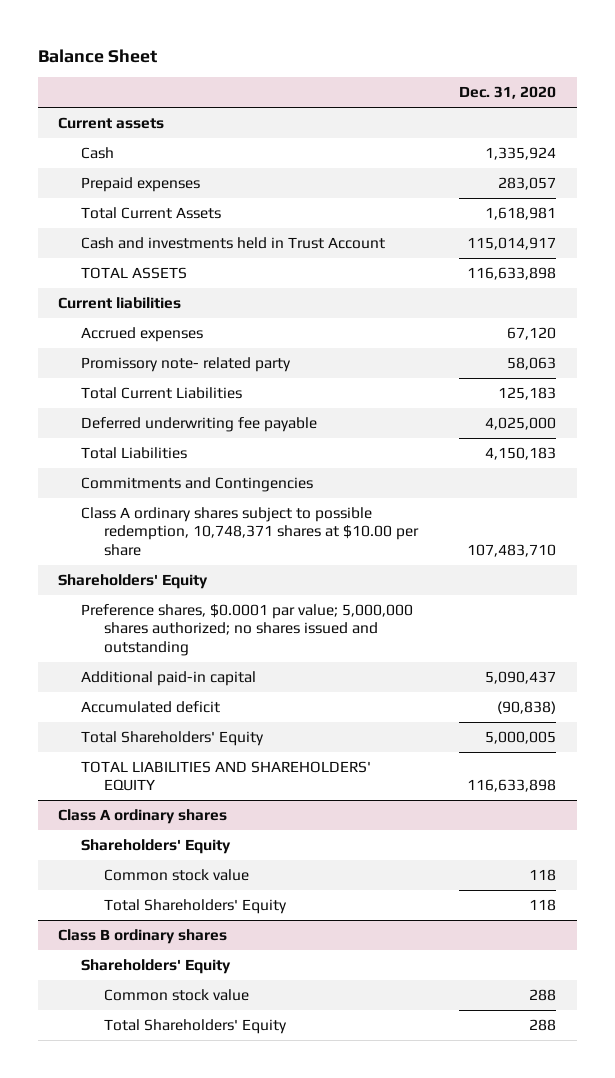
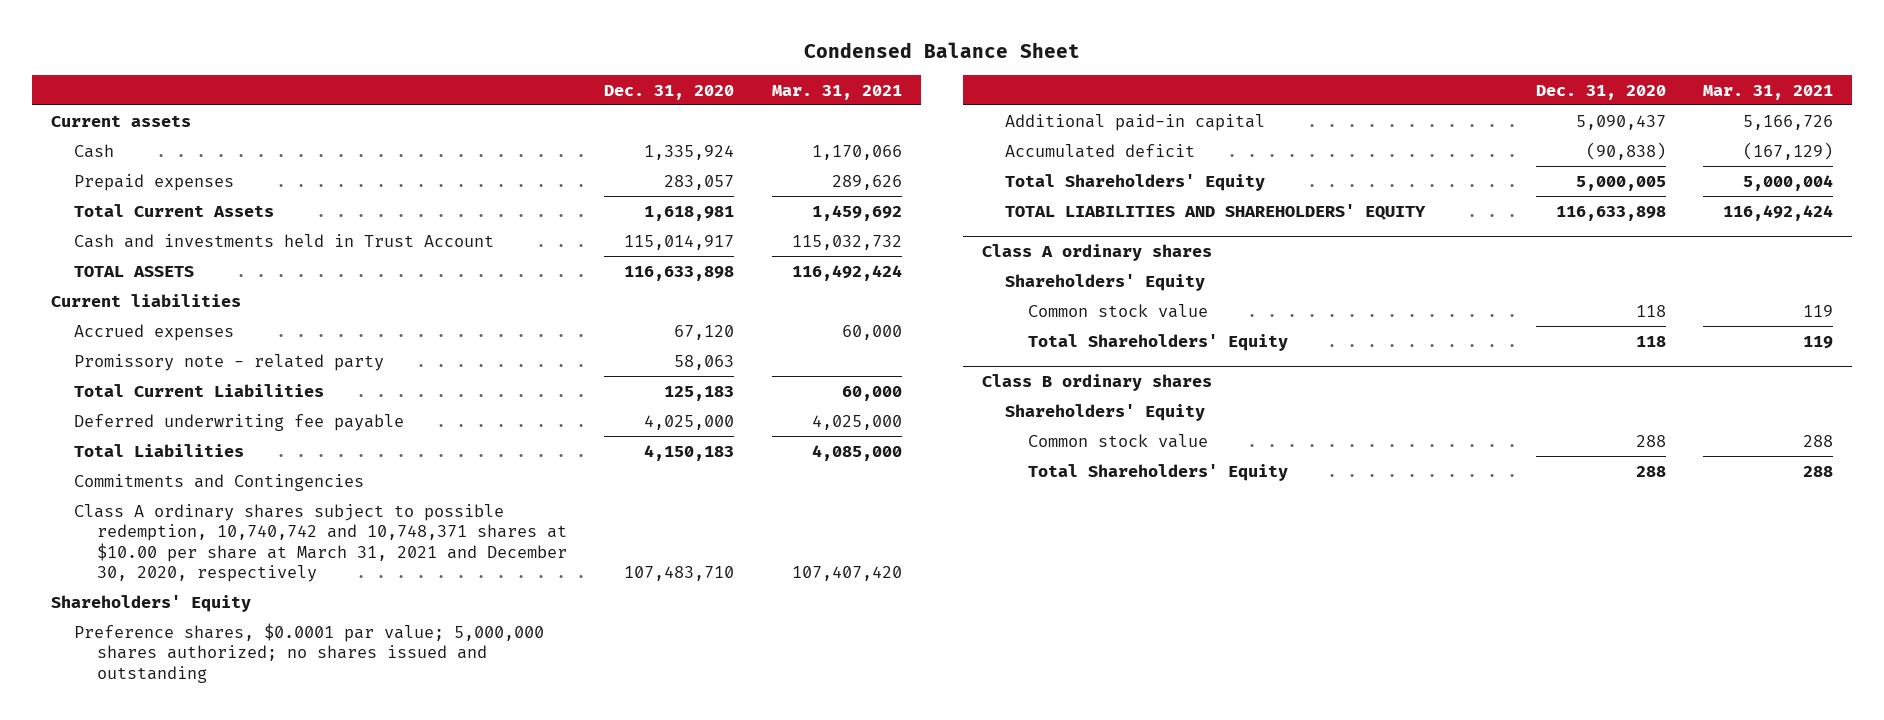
[37,48,157,63] Balance Sheet -> [804,41,1081,58] Condensed Balance Sheet
none -> [772,84,903,100] Mar. 31, 2021
[81,357,292,373] Promissory note- related party -> [73,353,384,371] Promissory note - related party
[81,507,420,556] Class A ordinary shares subject to possible redemption, 10,748,371 shares at $10.00 per share -> [73,503,567,583] Class A ordinary shares subject to possible redemption, 10,740,742 and 10,748,371 shares at $10.00 per share at March 31, 2021 and December 30, 2020, respectively

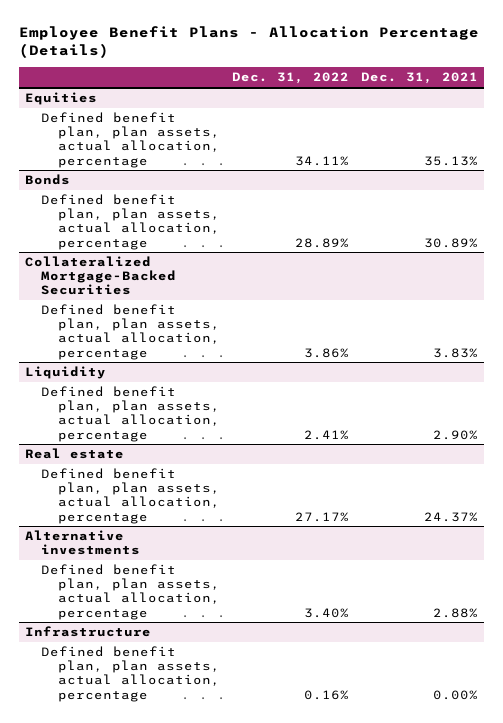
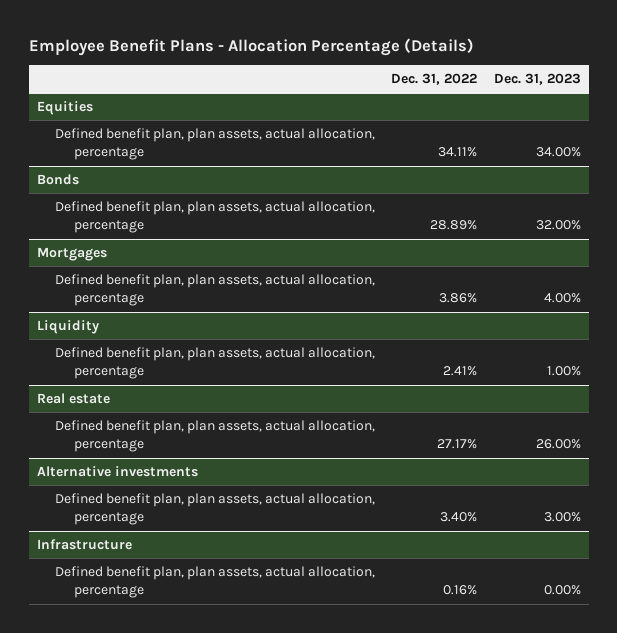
[361,72,479,85] Dec. 31, 2021 -> none
none -> [493,72,581,85] Dec. 31, 2023
[24,256,177,296] Collateralized Mortgage-Backed Securities -> [36,247,107,262] Mortgages

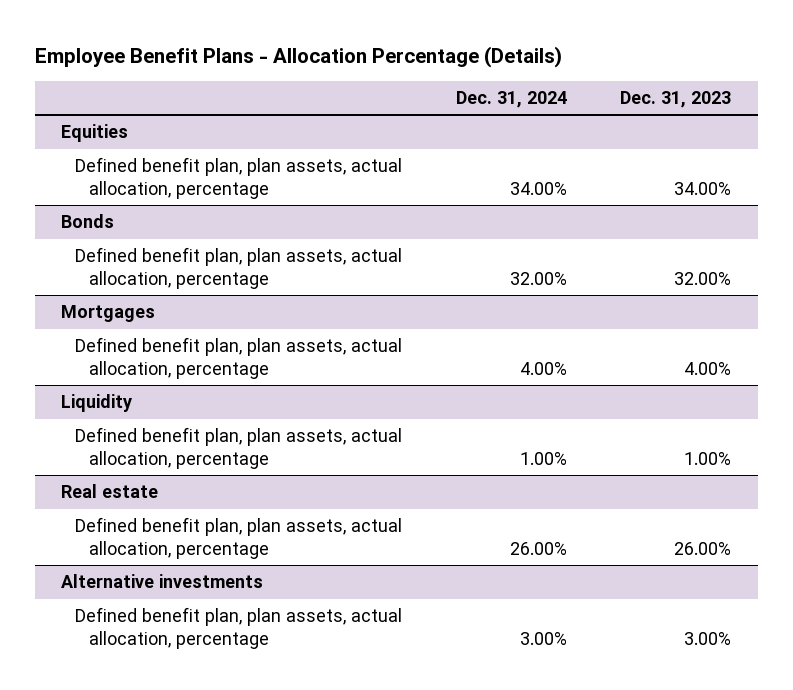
[391,72,478,85] Dec. 31, 2022 -> none
none -> [455,90,567,108] Dec. 31, 2024
[36,539,132,551] Infrastructure -> none
[55,566,376,599] Defined benefit plan, plan assets, actual allocation, percentage -> none

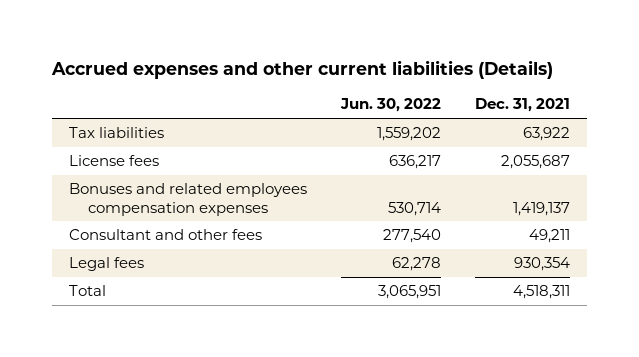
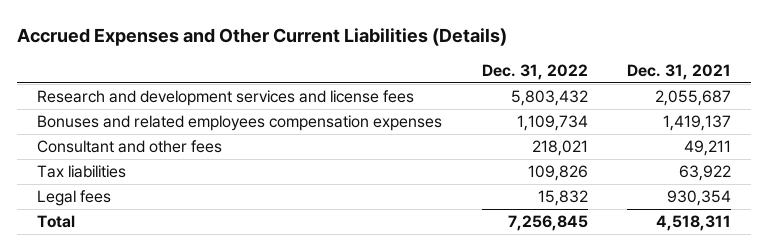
[50,60,553,80] Accrued expenses and other current liabilities (Details) -> [17,28,508,47] Accrued Expenses and Other Current Liabilities (Details)
[339,98,441,113] Jun. 30, 2022 -> none
none -> [481,64,588,81] Dec. 31, 2022
[68,155,159,167] License fees -> [37,90,415,107] Research and development services and license fees
[68,127,164,139] Tax liabilities -> [37,165,127,179] Tax liabilities

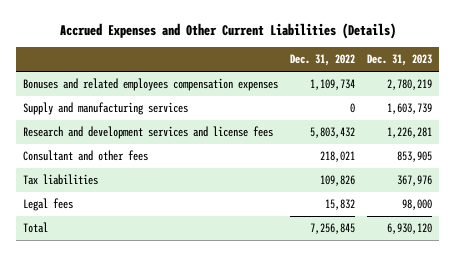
[627,64,732,81] Dec. 31, 2021 -> none
none -> [367,54,433,67] Dec. 31, 2023
none -> [22,102,188,116] Supply and manufacturing services
[37,90,415,107] Research and development services and license fees -> [22,126,273,140] Research and development services and license fees

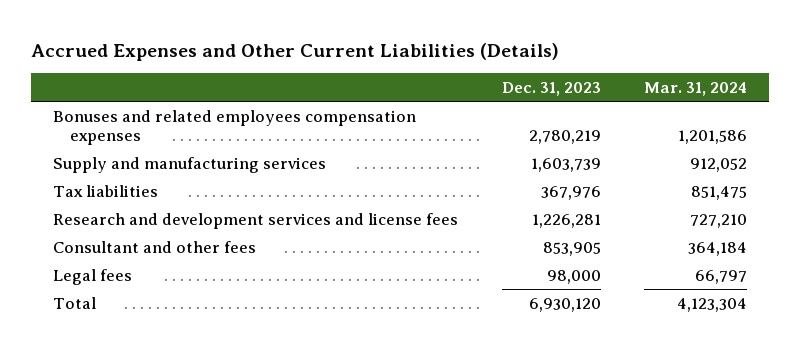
[290,54,356,67] Dec. 31, 2022 -> none
none -> [644,82,748,97] Mar. 31, 2024
[22,174,98,186] Tax liabilities -> [52,184,158,197] Tax liabilities

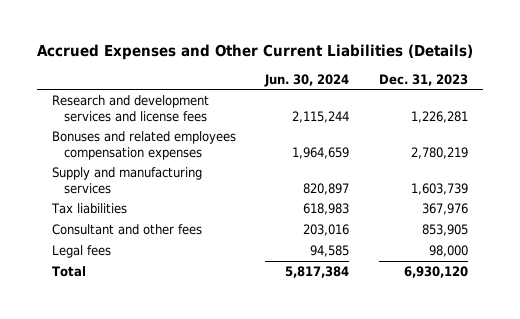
[644,82,748,97] Mar. 31, 2024 -> none
none -> [264,73,350,87] Jun. 30, 2024
[52,212,458,229] Research and development services and license fees -> [51,94,209,122] Research and development services and license fees

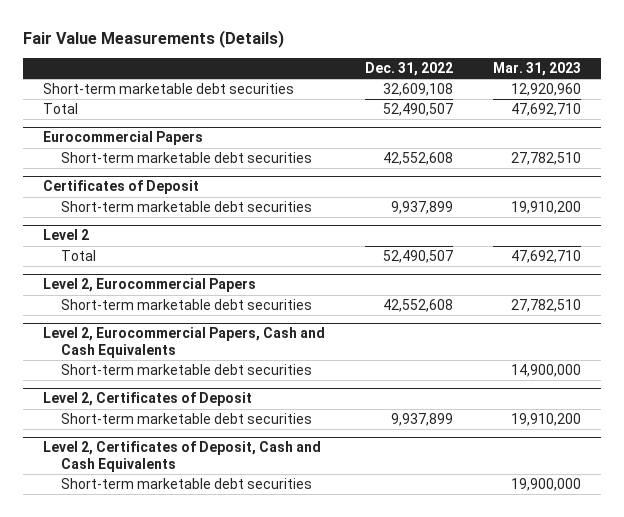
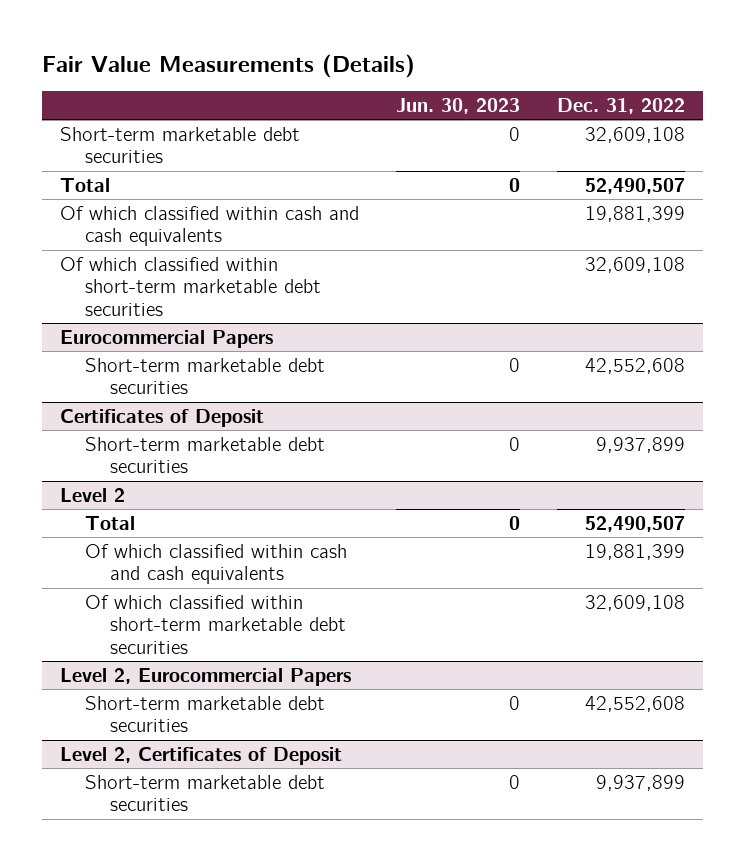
[493,62,582,77] Mar. 31, 2023 -> none
none -> [395,97,520,114] Jun. 30, 2023
none -> [60,205,360,247] Of which classified within cash and cash equivalents
none -> [60,256,322,316] Of which classified within short-term marketable debt securities
none -> [85,543,348,585] Of which classified within cash and cash equivalents
none -> [85,594,347,654] Of which classified within short-term marketable debt securities
[43,327,326,359] Level 2, Eurocommercial Papers, Cash and Cash Equivalents -> none
[61,363,313,375] Short-term marketable debt securities -> none
[43,441,322,473] Level 2, Certificates of Deposit, Cash and Cash Equivalents -> none
[61,477,313,489] Short-term marketable debt securities -> none

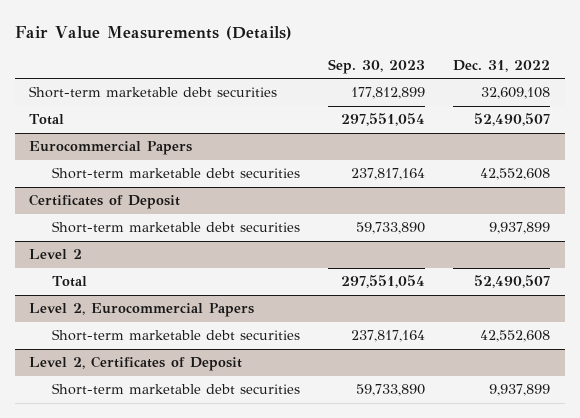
[395,97,520,114] Jun. 30, 2023 -> none
none -> [328,59,426,75] Sep. 30, 2023
[60,205,360,247] Of which classified within cash and cash equivalents -> none
[60,256,322,316] Of which classified within short-term marketable debt securities -> none
[85,543,348,585] Of which classified within cash and cash equivalents -> none
[85,594,347,654] Of which classified within short-term marketable debt securities -> none

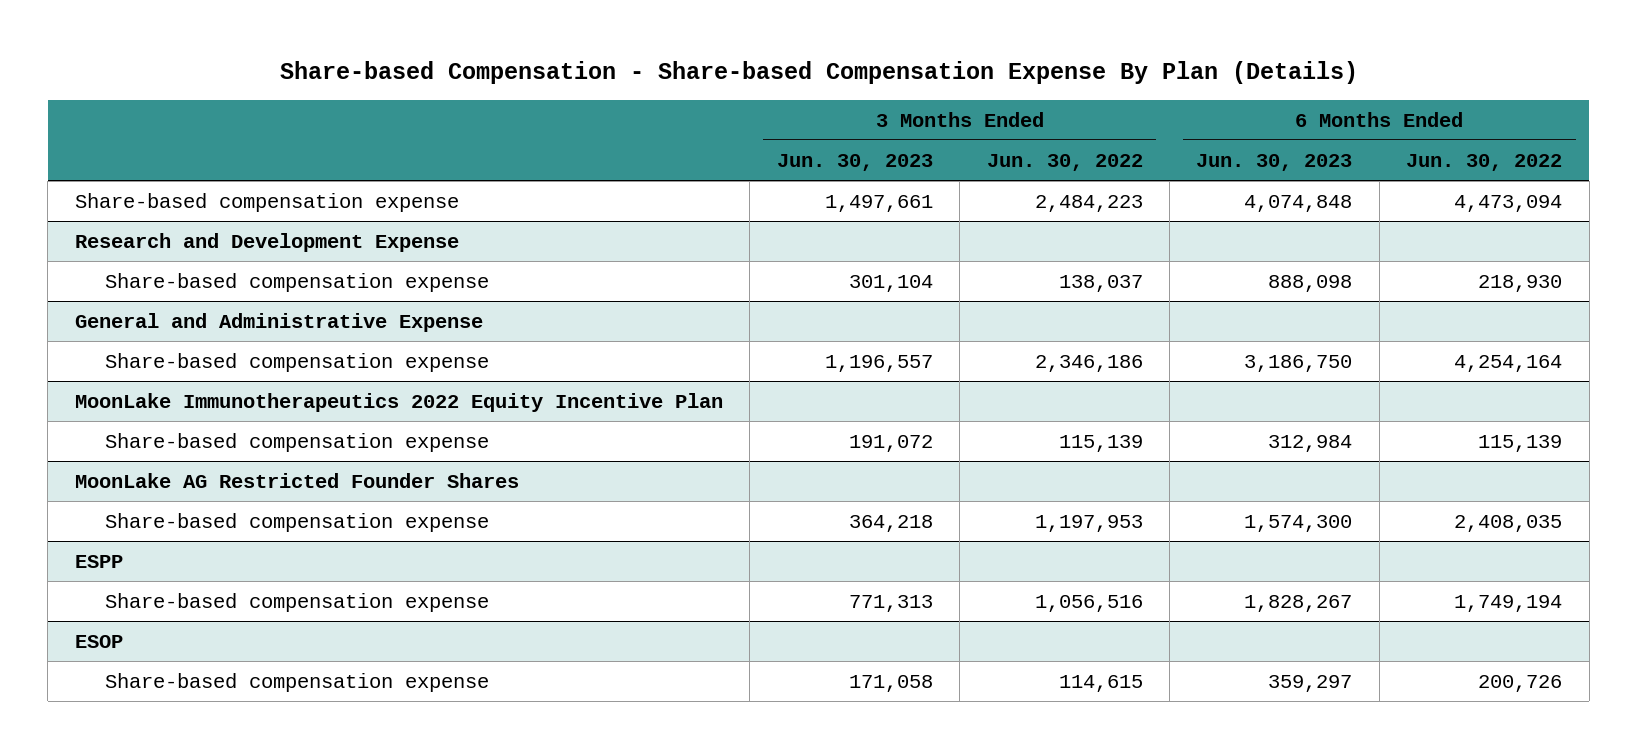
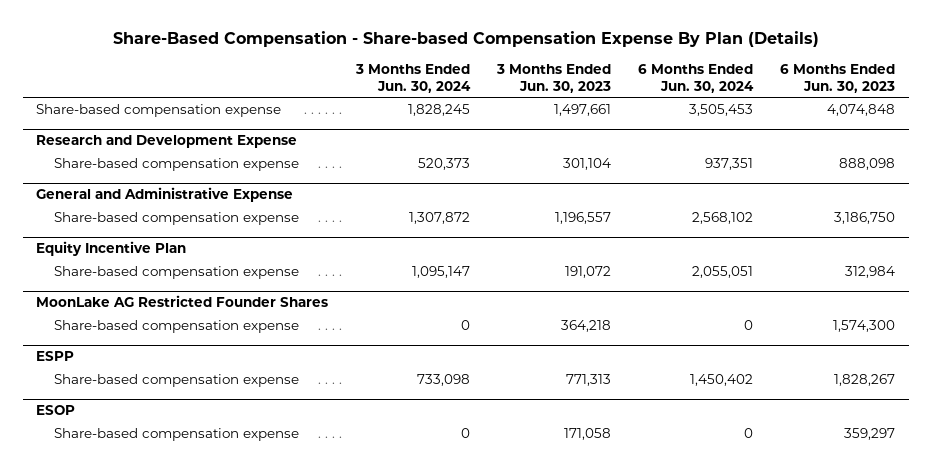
[279,61,1358,85] Share-based Compensation - Share-based Compensation Expense By Plan (Details) -> [112,31,819,48] Share-Based Compensation - Share-based Compensation Expense By Plan (Details)
[986,153,1143,171] Jun. 30, 2022 -> none
[1406,153,1563,171] Jun. 30, 2022 -> none
none -> [354,64,471,93] 3 Months Ended Jun. 30, 2024
none -> [637,64,754,93] 6 Months Ended Jun. 30, 2024
[74,392,723,412] MoonLake Immunotherapeutics 2022 Equity Incentive Plan -> [36,241,187,257] Equity Incentive Plan

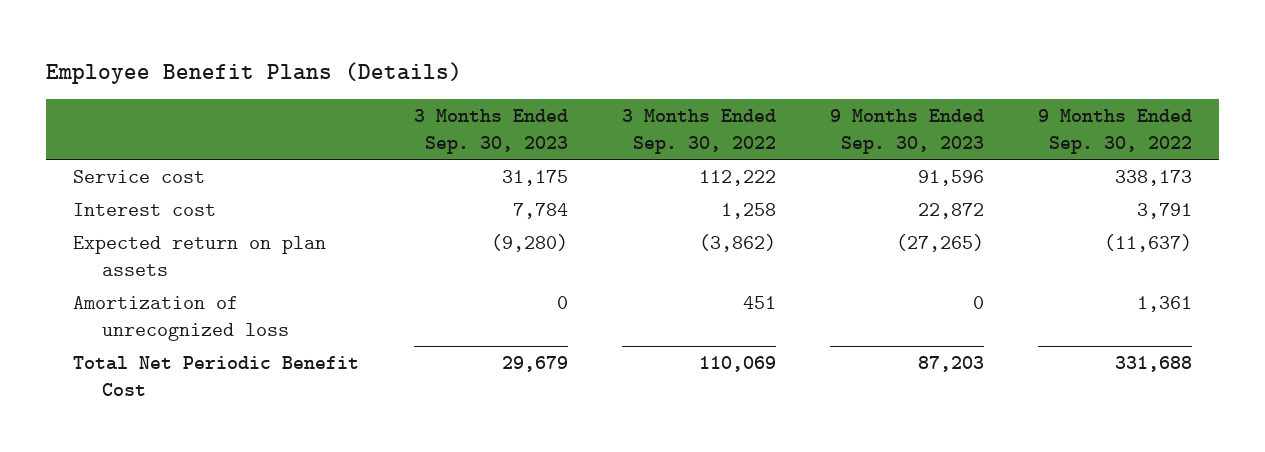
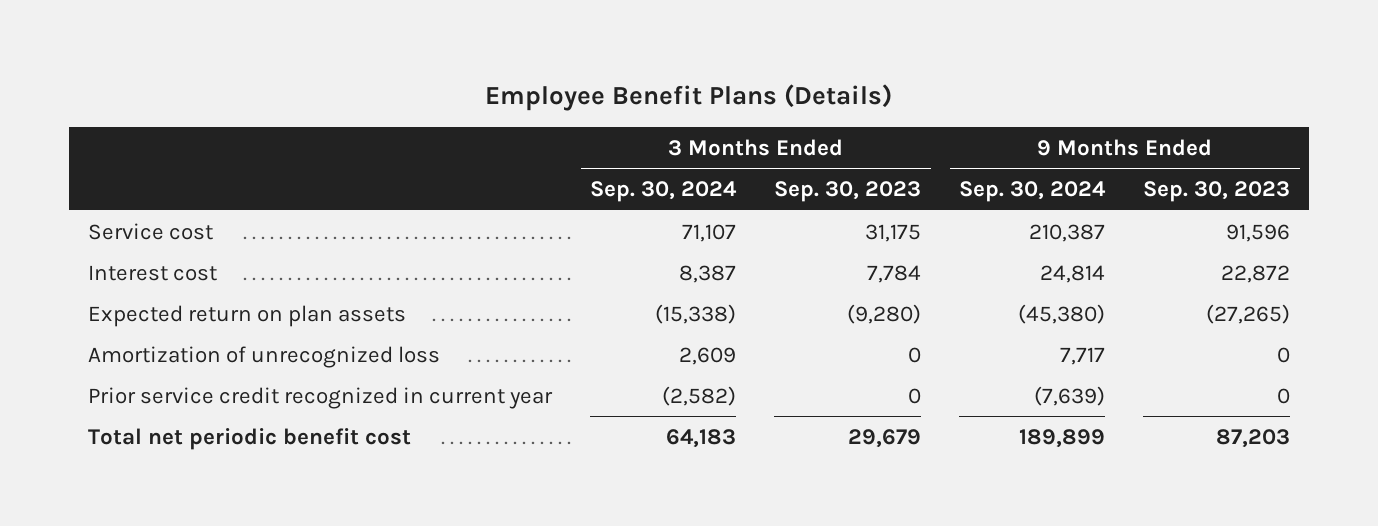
[621,109,776,154] 3 Months Ended Sep. 30, 2022 -> none
[1038,109,1193,154] 9 Months Ended Sep. 30, 2022 -> none
none -> [590,181,738,203] Sep. 30, 2024
none -> [959,181,1107,203] Sep. 30, 2024
none -> [87,386,553,409] Prior service credit recognized in current year
[73,355,360,396] Total Net Periodic Benefit Cost -> [87,427,411,450] Total net periodic benefit cost

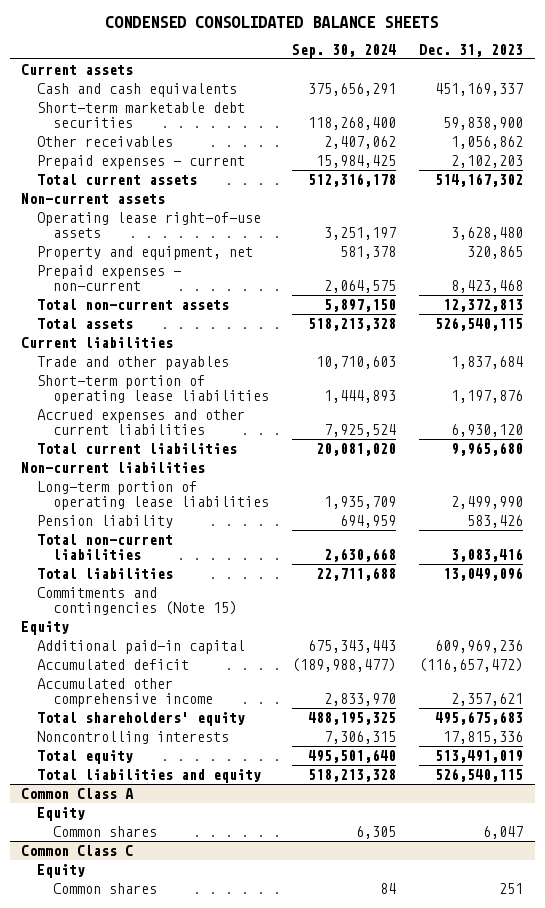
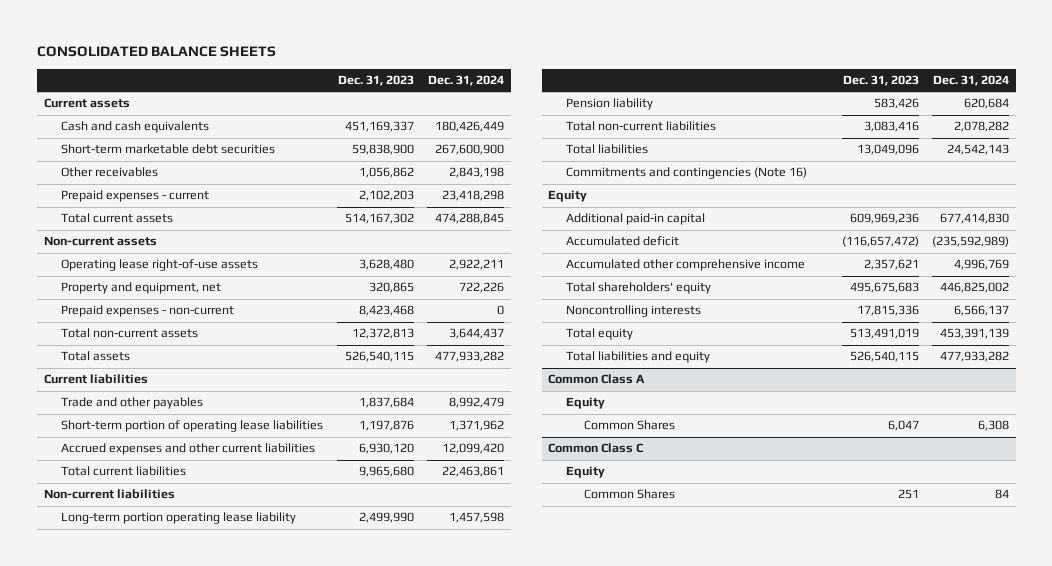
[105,16,439,29] CONDENSED CONSOLIDATED BALANCE SHEETS -> [36,46,276,58] CONSOLIDATED BALANCE SHEETS
[292,43,397,58] Sep. 30, 2024 -> none
none -> [427,75,504,87] Dec. 31, 2024
[37,480,269,510] Long-term portion of operating lease liabilities -> [61,512,297,525] Long-term portion operating lease liability
[37,586,237,615] Commitments and contingencies (Note 15) -> [566,167,808,180] Commitments and contingencies (Note 16)
[52,825,157,837] Common shares -> [583,420,675,431] Common Shares
[52,882,157,894] Common shares -> [583,489,675,500] Common Shares

